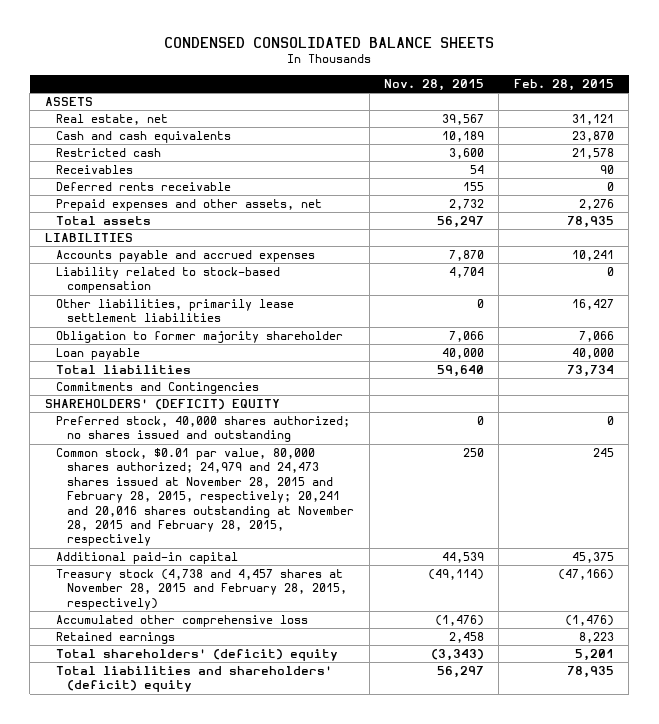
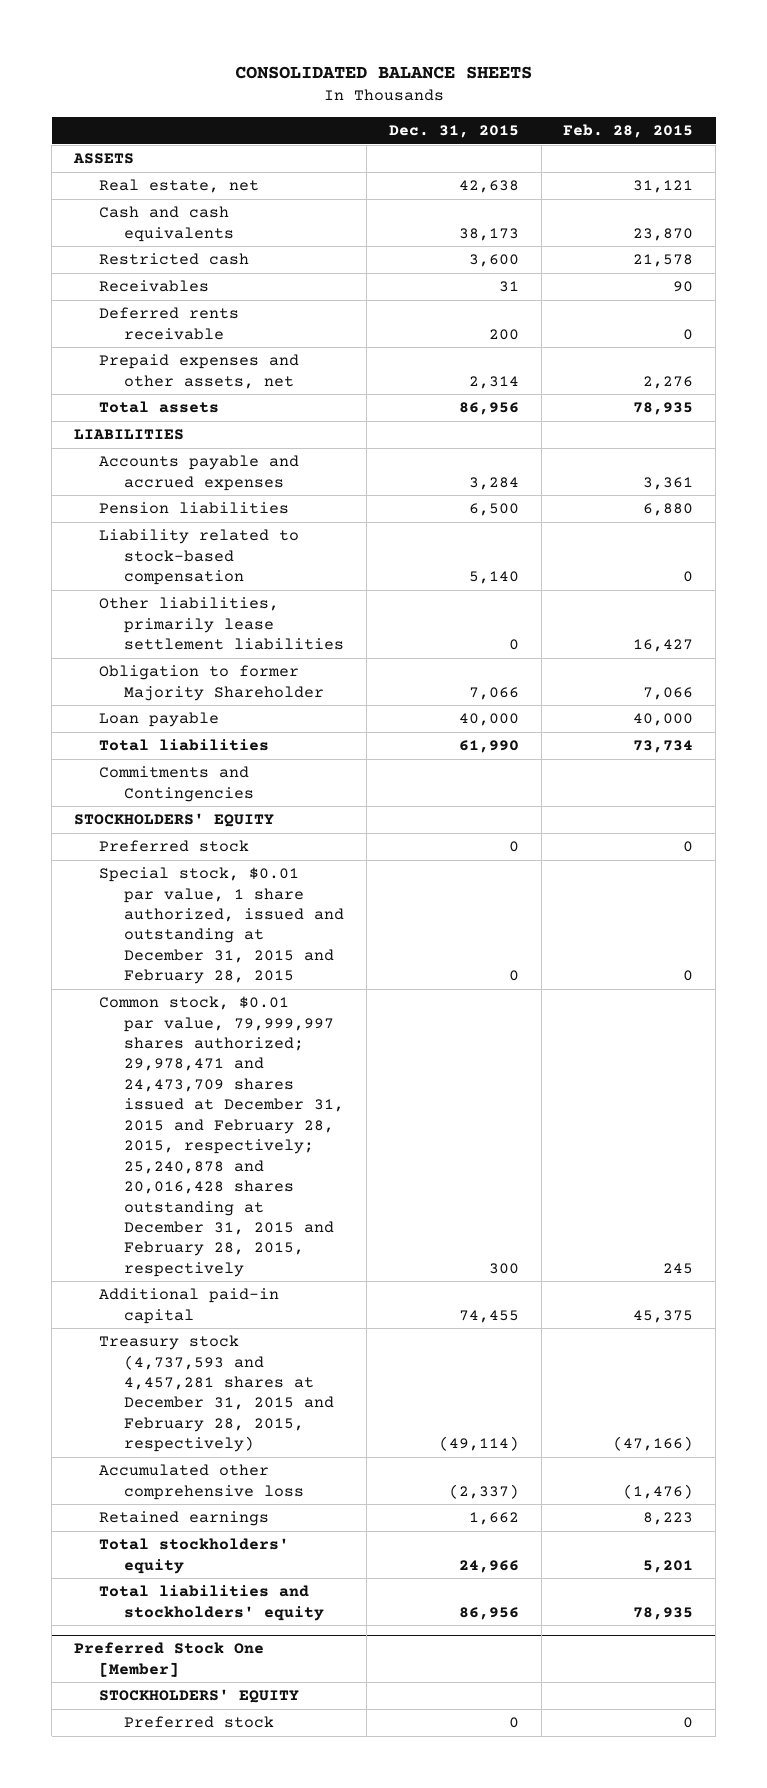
[164,36,495,48] CONDENSED CONSOLIDATED BALANCE SHEETS -> [234,65,532,79] CONSOLIDATED BALANCE SHEETS
[384,79,485,92] Nov. 28, 2015 -> none
none -> [388,125,519,139] Dec. 31, 2015
[571,250,614,262] 10,241 -> [643,476,694,490] 3,361
none -> [99,502,290,515] Pension liabilities
[55,331,343,344] Obligation to former majority shareholder -> [99,665,325,701] Obligation to former Majority Shareholder
[44,399,280,411] SHAREHOLDERS' (DEFICIT) EQUITY -> [73,813,274,828] STOCKHOLDERS' EQUITY
[55,416,350,443] Preferred stock, 40,000 shares authorized; no shares issued and outstanding -> [99,840,250,853] Preferred stock
none -> [99,867,345,985] Special stock, $0.01 par value, 1 share authorized, issued and outstanding at December 31, 2015 and February 28, 2015
[55,448,355,547] Common stock, $0.01 par value, 80,000 shares authorized; 24,979 and 24,473 shares issued at November 28, 2015 and February 28, 2015, respectively; 20,241 and 20,016 shares outstanding at November 28, 2015 and February 28, 2015, respectively -> [99,996,345,1277] Common stock, $0.01 par value, 79,999,997 shares authorized; 29,978,471 and 24,473,709 shares issued at December 31, 2015 and February 28, 2015, respectively; 25,240,878 and 20,016,428 shares outstanding at December 31, 2015 and February 28, 2015, respectively
[55,569,348,610] Treasury stock (4,738 and 4,457 shares at November 28, 2015 and February 28, 2015, respectively) -> [99,1335,335,1453] Treasury stock (4,737,593 and 4,457,281 shares at December 31, 2015 and February 28, 2015, respectively)
[55,649,338,662] Total shareholders' (deficit) equity -> [99,1538,290,1574] Total stockholders' equity
[55,666,332,693] Total liabilities and shareholders' (deficit) equity -> [99,1585,325,1621] Total liabilities and stockholders' equity
none -> [73,1642,264,1677] Preferred Stock One [Member]
none -> [99,1689,300,1704] STOCKHOLDERS' EQUITY
none -> [124,1716,275,1729] Preferred stock

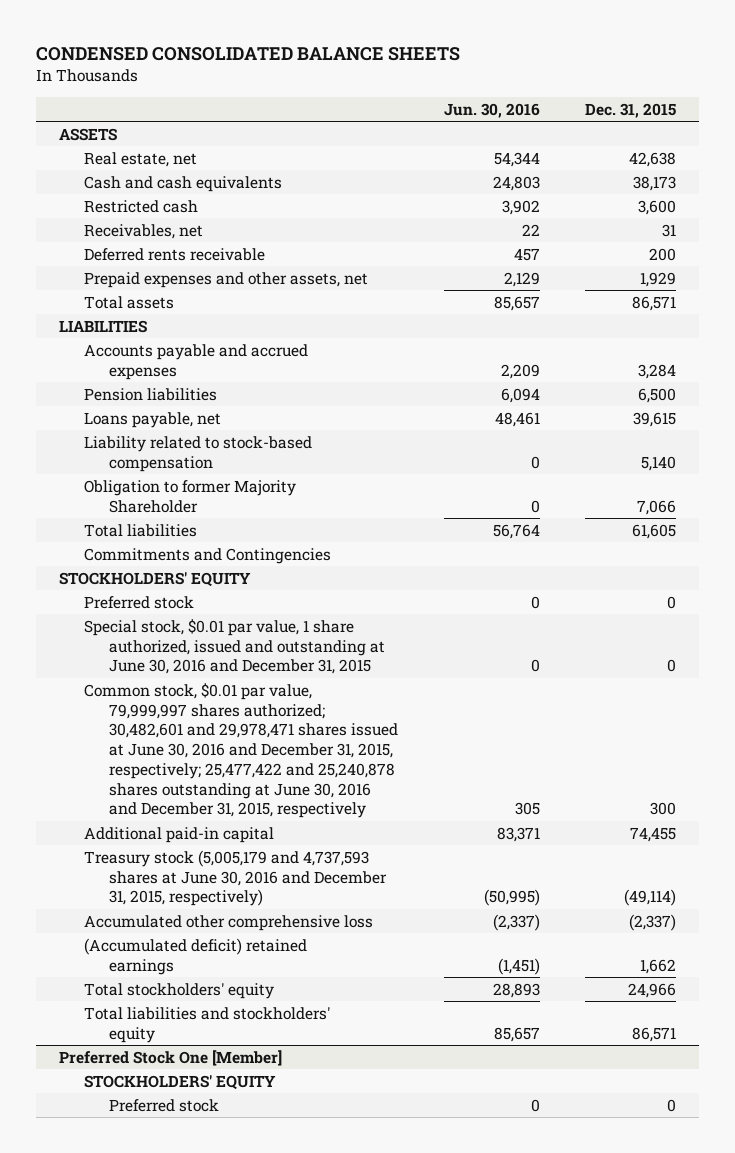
[234,65,532,79] CONSOLIDATED BALANCE SHEETS -> [35,47,460,62] CONDENSED CONSOLIDATED BALANCE SHEETS
[563,124,694,139] Feb. 28, 2015 -> none
none -> [443,102,540,118] Jun. 30, 2016
[99,280,210,293] Receivables -> [83,223,203,239] Receivables, net
[468,375,519,389] 2,314 -> [640,271,677,287] 1,929
[458,402,519,416] 86,956 -> [632,295,677,311] 86,571
none -> [83,411,221,428] Loans payable, net
[99,597,345,651] Other liabilities, primarily lease settlement liabilities -> none
[99,712,220,728] Loan payable -> none
[458,740,519,754] 61,990 -> [632,523,677,539] 61,605
[99,867,345,985] Special stock, $0.01 par value, 1 share authorized, issued and outstanding at December 31, 2015 and February 28, 2015 -> [83,618,385,675] Special stock, $0.01 par value, 1 share authorized, issued and outstanding at June 30, 2016 and December 31, 2015
[99,996,345,1277] Common stock, $0.01 par value, 79,999,997 shares authorized; 29,978,471 and 24,473,709 shares issued at December 31, 2015 and February 28, 2015, respectively; 25,240,878 and 20,016,428 shares outstanding at December 31, 2015 and February 28, 2015, respectively -> [83,682,398,819] Common stock, $0.01 par value, 79,999,997 shares authorized; 30,482,601 and 29,978,471 shares issued at June 30, 2016 and December 31, 2015, respectively; 25,477,422 and 25,240,878 shares outstanding at June 30, 2016 and December 31, 2015, respectively
[99,1335,335,1453] Treasury stock (4,737,593 and 4,457,281 shares at December 31, 2015 and February 28, 2015, respectively) -> [83,849,387,907] Treasury stock (5,005,179 and 4,737,593 shares at June 30, 2016 and December 31, 2015, respectively)
[99,1511,270,1527] Retained earnings -> [83,937,307,975] (Accumulated deficit) retained earnings
[458,1606,519,1620] 86,956 -> [632,1026,677,1042] 86,571

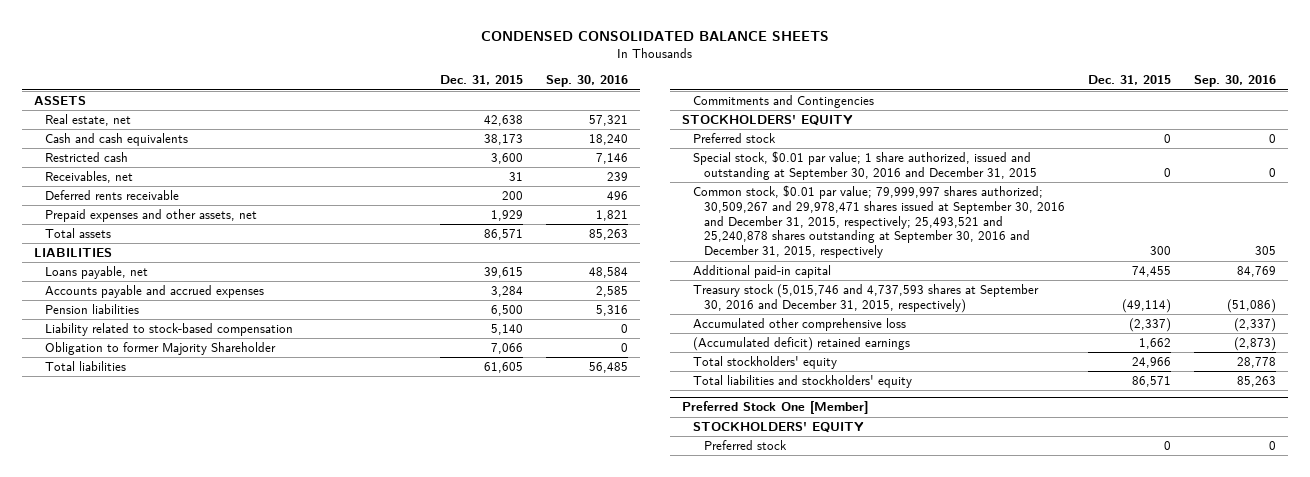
[443,102,540,118] Jun. 30, 2016 -> none
none -> [546,75,629,88] Sep. 30, 2016
[83,411,221,428] Loans payable, net -> [45,265,149,279] Loans payable, net
[83,618,385,675] Special stock, $0.01 par value, 1 share authorized, issued and outstanding at June 30, 2016 and December 31, 2015 -> [693,150,1038,180] Special stock, $0.01 par value; 1 share authorized, issued and outstanding at September 30, 2016 and December 31, 2015
[83,682,398,819] Common stock, $0.01 par value, 79,999,997 shares authorized; 30,482,601 and 29,978,471 shares issued at June 30, 2016 and December 31, 2015, respectively; 25,477,422 and 25,240,878 shares outstanding at June 30, 2016 and December 31, 2015, respectively -> [693,184,1066,259] Common stock, $0.01 par value; 79,999,997 shares authorized; 30,509,267 and 29,978,471 shares issued at September 30, 2016 and December 31, 2015, respectively; 25,493,521 and 25,240,878 shares outstanding at September 30, 2016 and December 31, 2015, respectively
[83,849,387,907] Treasury stock (5,005,179 and 4,737,593 shares at June 30, 2016 and December 31, 2015, respectively) -> [693,283,1040,313] Treasury stock (5,015,746 and 4,737,593 shares at September 30, 2016 and December 31, 2015, respectively)

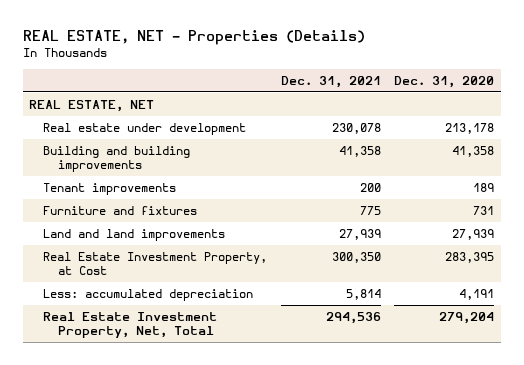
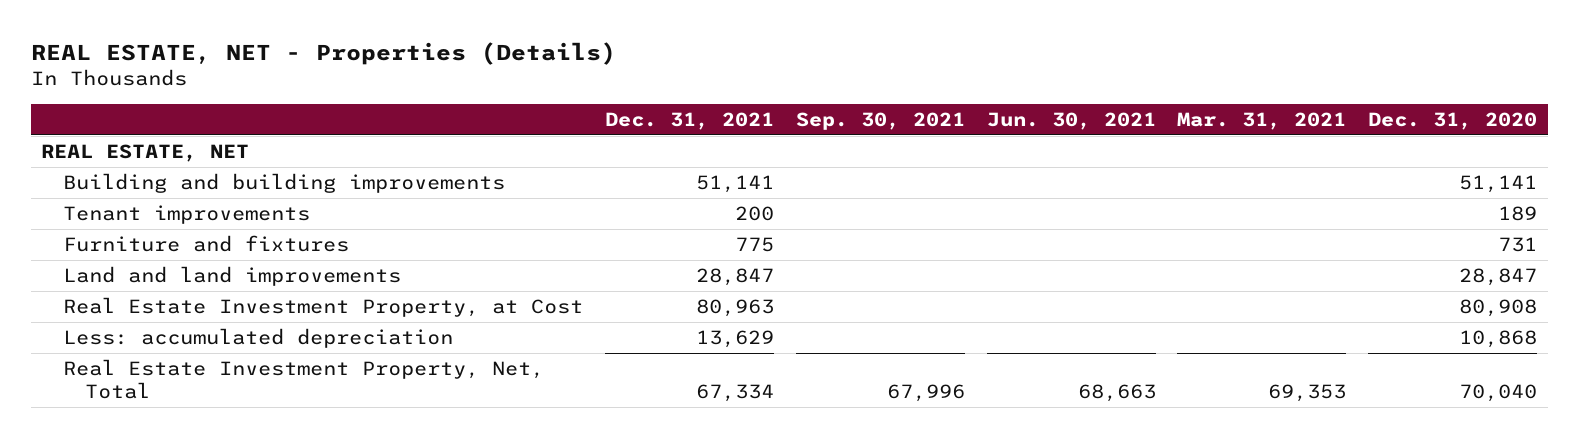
none -> [795,111,965,130] Sep. 30, 2021
none -> [986,111,1156,130] Jun. 30, 2021
none -> [1177,111,1347,130] Mar. 31, 2021
[43,123,247,136] Real estate under development -> none
[338,146,381,158] 41,358 -> [696,174,775,193] 51,141
[452,146,495,158] 41,358 -> [1459,174,1538,193] 51,141
[338,229,381,241] 27,939 -> [696,267,775,286] 28,847
[452,229,495,241] 27,939 -> [1459,267,1538,286] 28,847
[331,252,381,264] 300,350 -> [696,298,775,317] 80,963
[445,252,495,264] 283,395 -> [1459,298,1538,317] 80,908
[345,289,381,301] 5,814 -> [696,329,775,348] 13,629
[459,289,495,301] 4,191 -> [1459,329,1538,348] 10,868
[325,312,381,325] 294,536 -> [696,384,775,403] 67,334
[439,312,495,325] 279,204 -> [1459,384,1538,403] 70,040

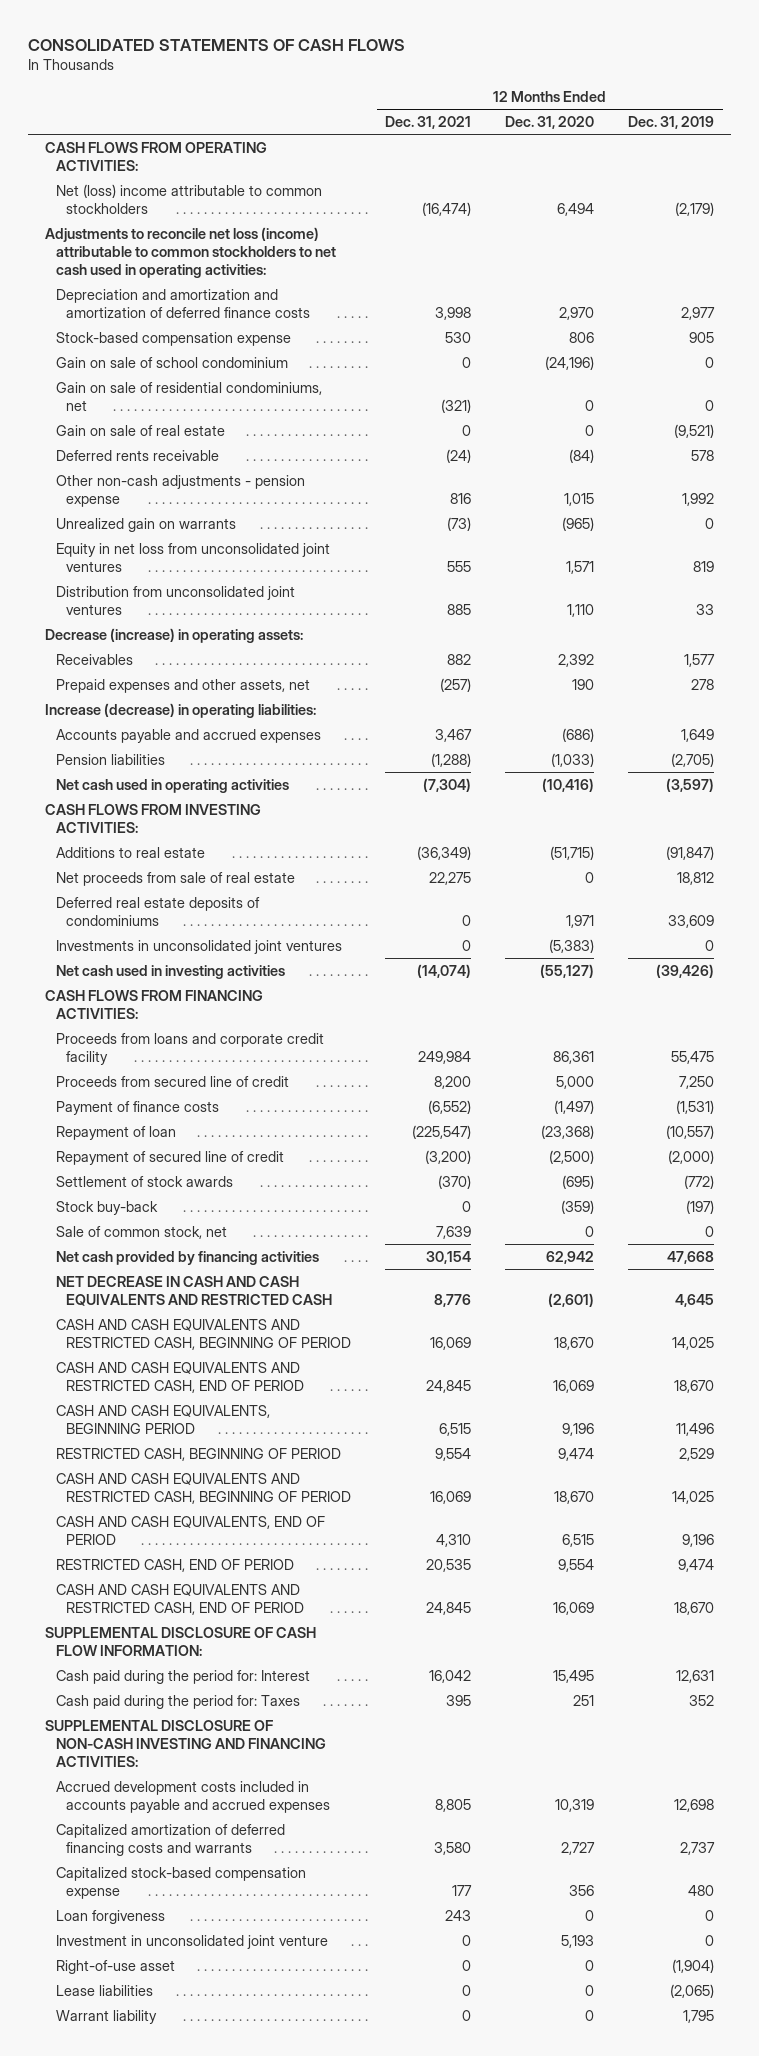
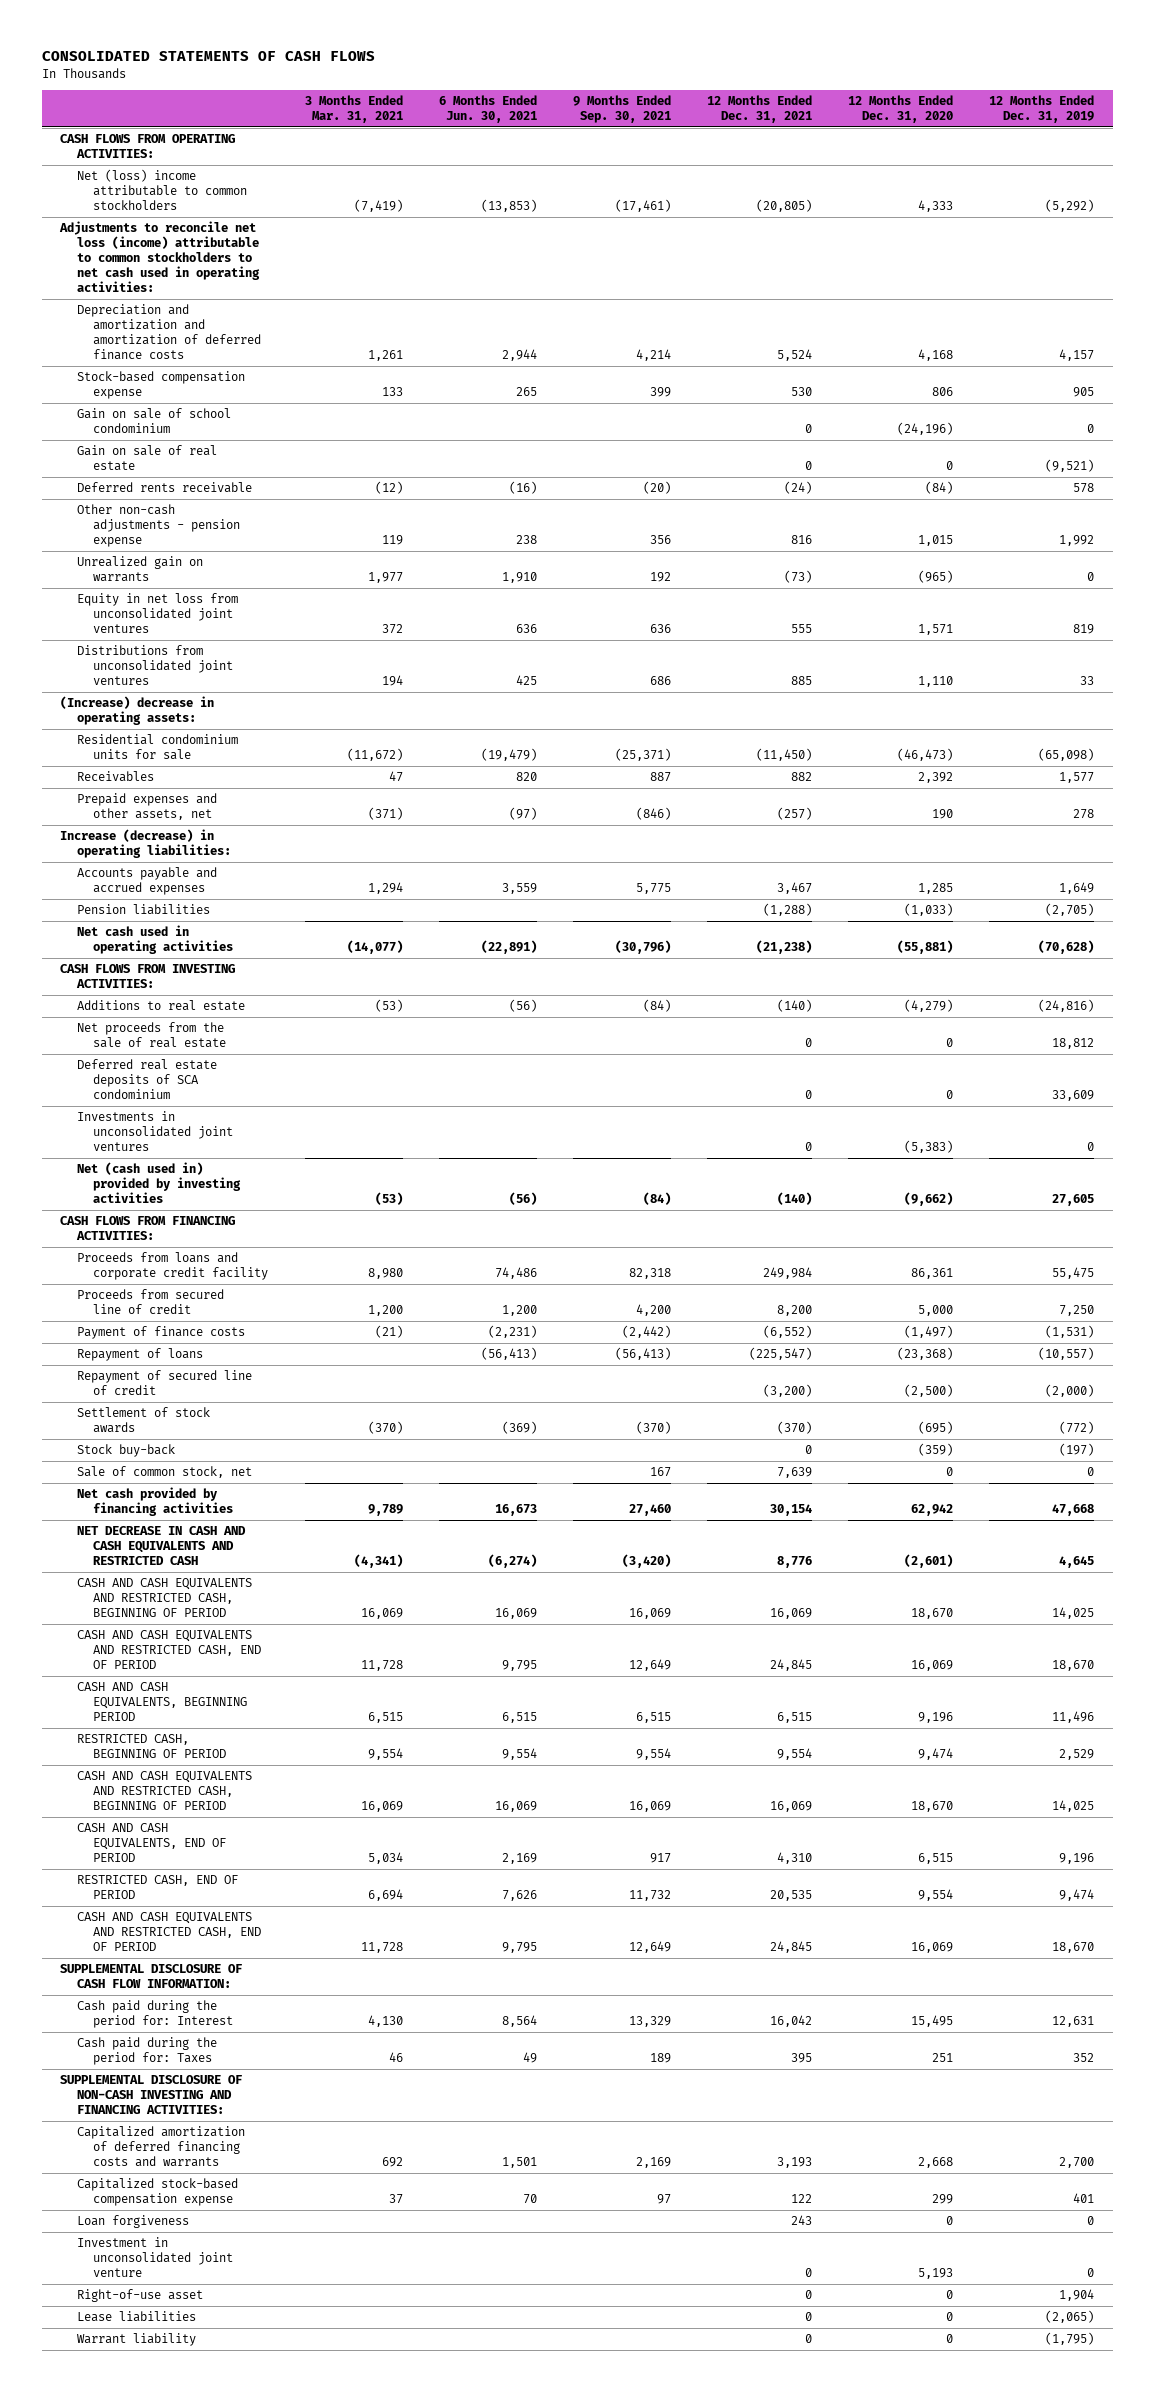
none -> [304,95,403,124] 3 Months Ended Mar. 31, 2021
none -> [438,95,537,124] 6 Months Ended Jun. 30, 2021
none -> [572,95,671,124] 9 Months Ended Sep. 30, 2021
[422,201,472,216] (16,474) -> [756,199,813,213] (20,805)
[557,202,595,216] 6,494 -> [918,200,954,213] 4,333
[675,201,715,216] (2,179) -> [1045,199,1095,213] (5,292)
[435,306,472,320] 3,998 -> [777,348,813,361] 5,524
[559,306,595,320] 2,970 -> [918,348,954,361] 4,168
[681,306,716,320] 2,977 -> [1059,348,1095,361] 4,157
[55,381,322,411] Gain on sale of residential condominiums, net -> none
[55,585,295,615] Distribution from unconsolidated joint ventures -> [76,645,234,686] Distributions from unconsolidated joint ventures
[45,627,304,643] Decrease (increase) in operating assets: -> [60,696,215,726] (Increase) decrease in operating assets:
none -> [76,734,238,761] Residential condominium units for sale
[562,727,595,742] (686) -> [918,883,954,895] 1,285
[423,777,472,792] (7,304) -> [756,940,813,955] (21,238)
[542,777,595,792] (10,416) -> [897,940,954,955] (55,881)
[666,777,715,792] (3,597) -> [1038,940,1095,955] (70,628)
[417,845,472,860] (36,349) -> [777,999,813,1013] (140)
[550,845,595,860] (51,715) -> [904,999,954,1013] (4,279)
[666,845,715,860] (91,847) -> [1038,999,1095,1013] (24,816)
[55,871,295,886] Net proceeds from sale of real estate -> [76,1022,227,1049] Net proceeds from the sale of real estate
[429,871,472,885] 22,275 -> [805,1038,813,1048] 0
[55,896,260,926] Deferred real estate deposits of condominiums -> [76,1059,217,1100] Deferred real estate deposits of SCA condominium
[566,914,595,928] 1,971 -> [946,1090,954,1100] 0
[55,964,285,979] Net cash used in investing activities -> [76,1162,242,1204] Net (cash used in) provided by investing activities
[417,963,472,978] (14,074) -> [777,1192,813,1206] (140)
[540,963,595,978] (55,127) -> [904,1192,954,1207] (9,662)
[656,963,715,978] (39,426) -> [1052,1194,1095,1207] 27,605
[55,1125,176,1140] Repayment of loan -> [76,1348,203,1362] Repayment of loans
[55,1780,331,1813] Accrued development costs included in accounts payable and accrued expenses -> none
[434,1841,472,1855] 3,580 -> [777,2157,813,2169] 3,193
[561,1841,596,1855] 2,727 -> [918,2157,954,2169] 2,668
[680,1841,716,1855] 2,737 -> [1059,2157,1095,2169] 2,700
[452,1884,473,1896] 177 -> [791,2194,813,2204] 122
[569,1884,595,1896] 356 -> [932,2194,954,2205] 299
[688,1884,715,1896] 480 -> [1073,2193,1095,2204] 401
[672,1958,715,1973] (1,904) -> [1059,2289,1095,2302] 1,904
[683,2009,715,2023] 1,795 -> [1045,2332,1095,2346] (1,795)

